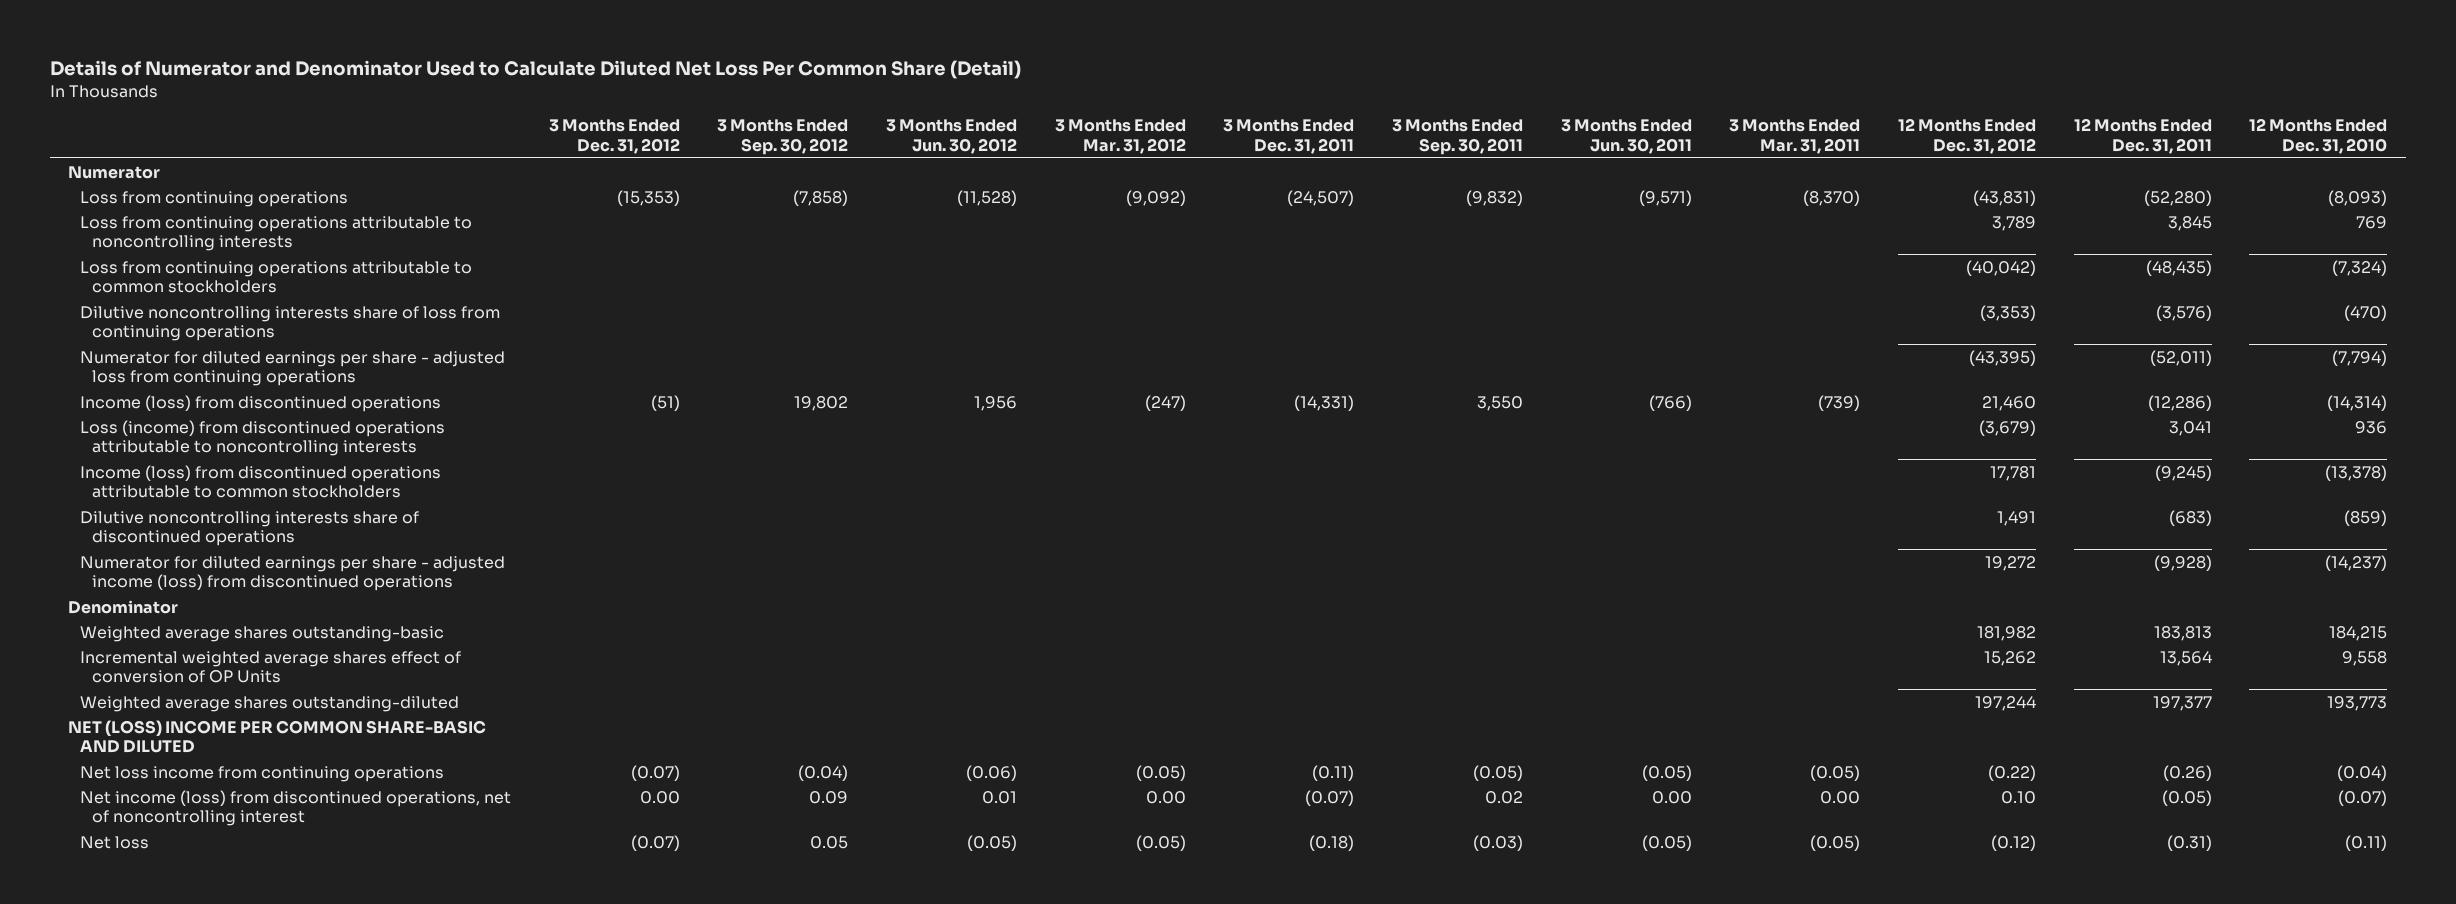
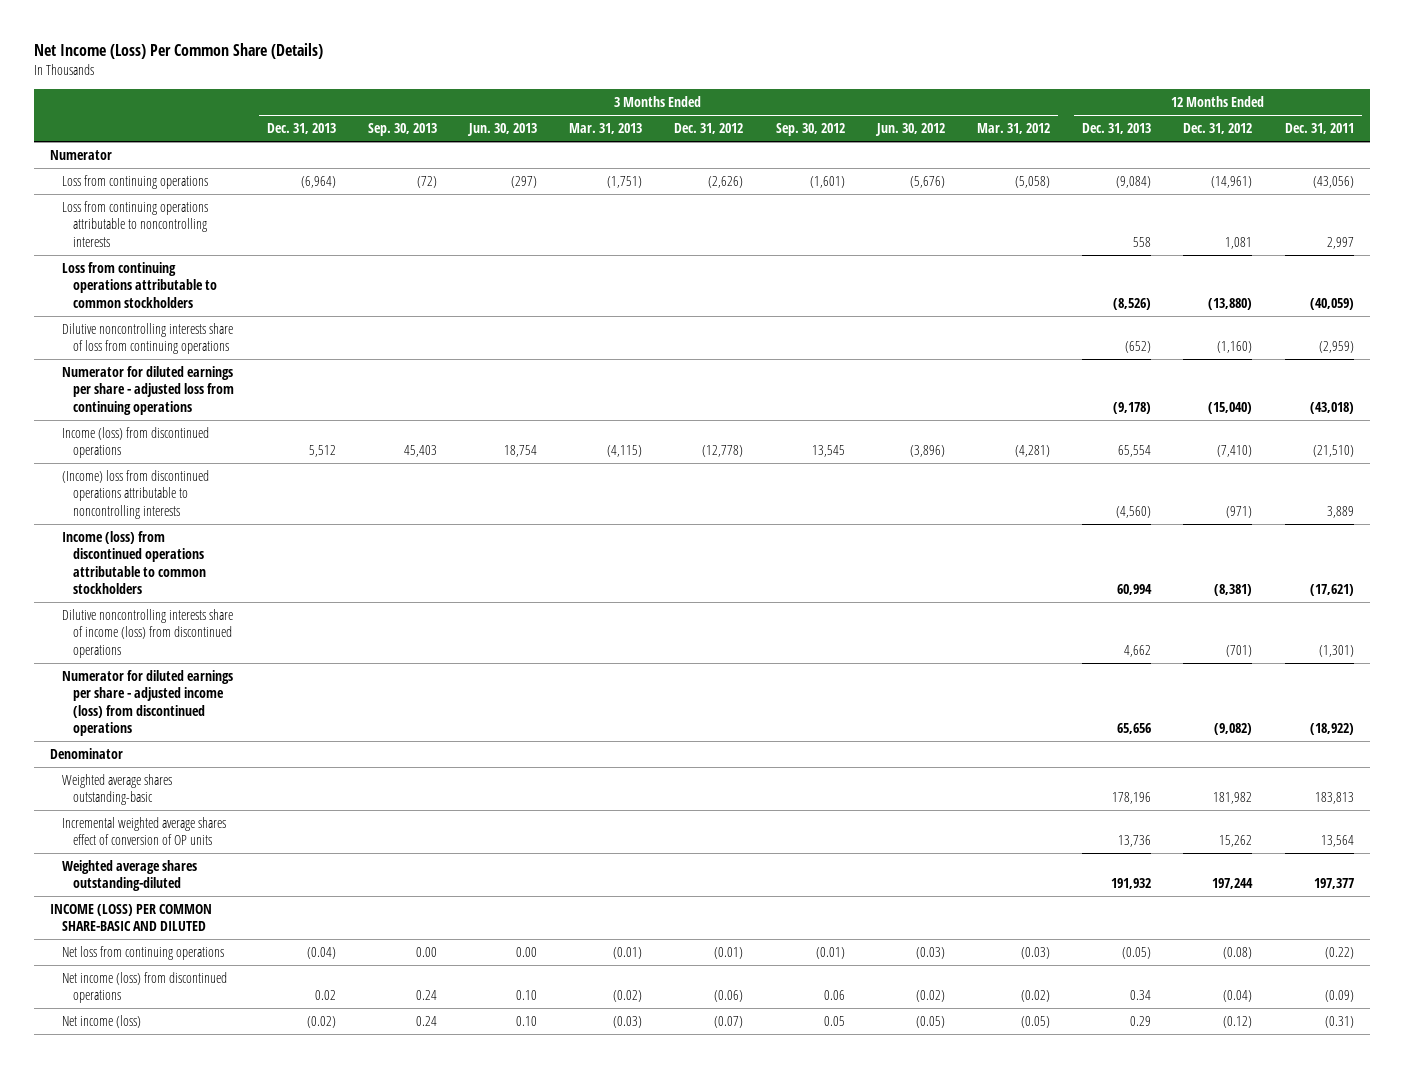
[49,59,1021,79] Details of Numerator and Denominator Used to Calculate Diluted Net Loss Per Common Share (Detail) -> [33,42,323,59] Net Income (Loss) Per Common Share (Details)
[1223,119,1355,154] 3 Months Ended Dec. 31, 2011 -> none
[1392,119,1524,155] 3 Months Ended Sep. 30, 2011 -> none
[1560,119,1692,154] 3 Months Ended Jun. 30, 2011 -> none
[1729,119,1861,154] 3 Months Ended Mar. 31, 2011 -> none
[2249,118,2388,154] 12 Months Ended Dec. 31, 2010 -> none
none -> [266,123,336,135] Dec. 31, 2013
none -> [367,123,437,137] Sep. 30, 2013
none -> [466,123,537,137] Jun. 30, 2013
none -> [569,123,643,135] Mar. 31, 2013
none -> [1082,123,1152,135] Dec. 31, 2013
[616,189,680,206] (15,353) -> [708,176,744,189] (2,626)
[793,189,849,206] (7,858) -> [809,176,845,189] (1,601)
[956,189,1017,206] (11,528) -> [909,176,945,189] (5,676)
[1125,189,1186,206] (9,092) -> [1014,176,1050,189] (5,058)
[1973,189,2037,206] (43,831) -> [1211,176,1253,189] (14,961)
[2143,189,2212,206] (52,280) -> [1312,176,1354,189] (43,056)
[1992,215,2037,231] 3,789 -> [1225,236,1253,249] 1,081
[2167,215,2212,231] 3,845 -> [1326,236,1354,249] 2,997
[1966,259,2037,276] (40,042) -> [1208,297,1253,310] (13,880)
[2145,259,2212,276] (48,435) -> [1309,297,1354,310] (40,059)
[1980,304,2037,321] (3,353) -> [1217,341,1253,354] (1,160)
[2155,304,2212,321] (3,576) -> [1318,341,1354,354] (2,959)
[1969,349,2037,366] (43,395) -> [1208,401,1253,414] (15,040)
[2149,349,2212,366] (52,011) -> [1309,401,1354,414] (43,018)
[650,394,680,411] (51) -> [702,445,744,458] (12,778)
[794,395,849,411] 19,802 -> [811,445,845,458] 13,545
[973,395,1017,411] 1,956 -> [909,445,945,458] (3,896)
[1144,394,1186,411] (247) -> [1014,445,1050,458] (4,281)
[1982,395,2037,411] 21,460 -> [1217,445,1253,458] (7,410)
[2147,394,2212,411] (12,286) -> [1312,445,1354,458] (21,510)
[79,419,445,457] Loss (income) from discontinued operations attributable to noncontrolling interests -> [61,470,209,519] (Income) loss from discontinued operations attributable to noncontrolling interests
[1979,419,2037,436] (3,679) -> [1226,505,1253,518] (971)
[2168,420,2212,436] 3,041 -> [1326,505,1354,518] 3,889
[1990,465,2037,481] 17,781 -> [1214,583,1253,596] (8,381)
[2154,464,2212,481] (9,245) -> [1309,583,1354,596] (17,621)
[79,510,419,547] Dilutive noncontrolling interests share of discontinued operations -> [61,609,233,658] Dilutive noncontrolling interests share of income (loss) from discontinued operations
[1997,510,2037,526] 1,491 -> [1226,644,1253,657] (701)
[2168,509,2212,526] (683) -> [1318,644,1354,657] (1,301)
[1985,555,2037,571] 19,272 -> [1214,722,1253,735] (9,082)
[2153,554,2212,571] (9,928) -> [1309,722,1354,735] (18,922)
[79,650,461,684] Incremental weighted average shares effect of conversion of OP Units -> [61,817,226,846] Incremental weighted average shares effect of conversion of OP units
[68,719,487,754] NET (LOSS) INCOME PER COMMON SHARE-BASIC AND DILUTED -> [49,904,212,932] INCOME (LOSS) PER COMMON SHARE-BASIC AND DILUTED
[79,765,444,782] Net loss income from continuing operations -> [61,946,224,961] Net loss from continuing operations
[630,764,680,781] (0.07) -> [714,947,744,960] (0.01)
[798,764,849,781] (0.04) -> [815,947,845,960] (0.01)
[965,764,1017,781] (0.06) -> [915,947,945,960] (0.03)
[1135,764,1186,781] (0.05) -> [1020,947,1050,960] (0.03)
[1988,764,2037,781] (0.22) -> [1223,947,1253,960] (0.08)
[2162,764,2212,781] (0.26) -> [1324,947,1354,960] (0.22)
[79,789,511,827] Net income (loss) from discontinued operations, net of noncontrolling interest -> [61,972,227,1004] Net income (loss) from discontinued operations
[639,790,680,804] 0.00 -> [714,990,744,1003] (0.06)
[809,790,849,804] 0.09 -> [823,990,845,1001] 0.06
[981,790,1017,804] 0.01 -> [915,990,945,1003] (0.02)
[1145,790,1186,804] 0.00 -> [1020,990,1050,1003] (0.02)
[2001,790,2037,804] 0.10 -> [1223,990,1253,1003] (0.04)
[2161,789,2212,806] (0.05) -> [1324,990,1354,1003] (0.09)
[79,835,149,849] Net loss -> [61,1015,141,1029] Net income (loss)

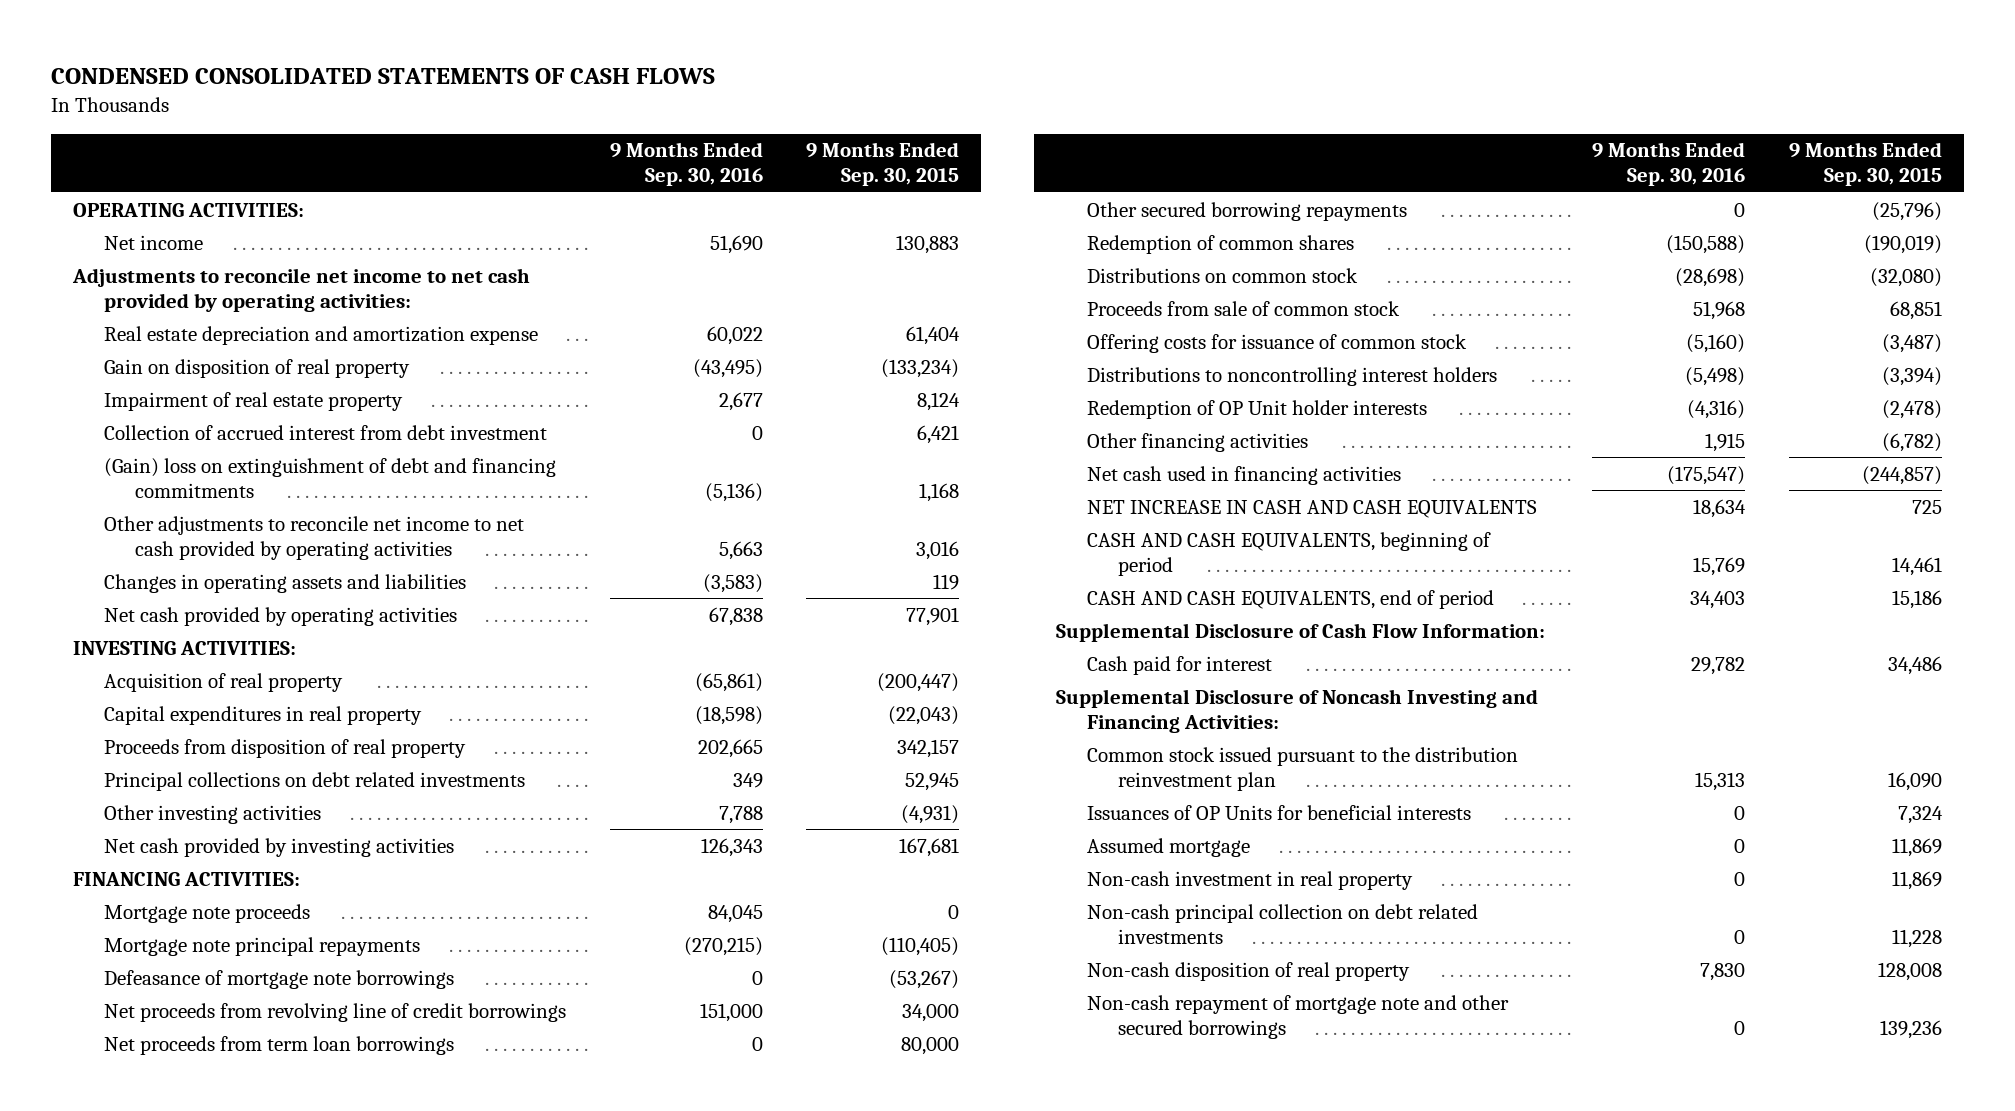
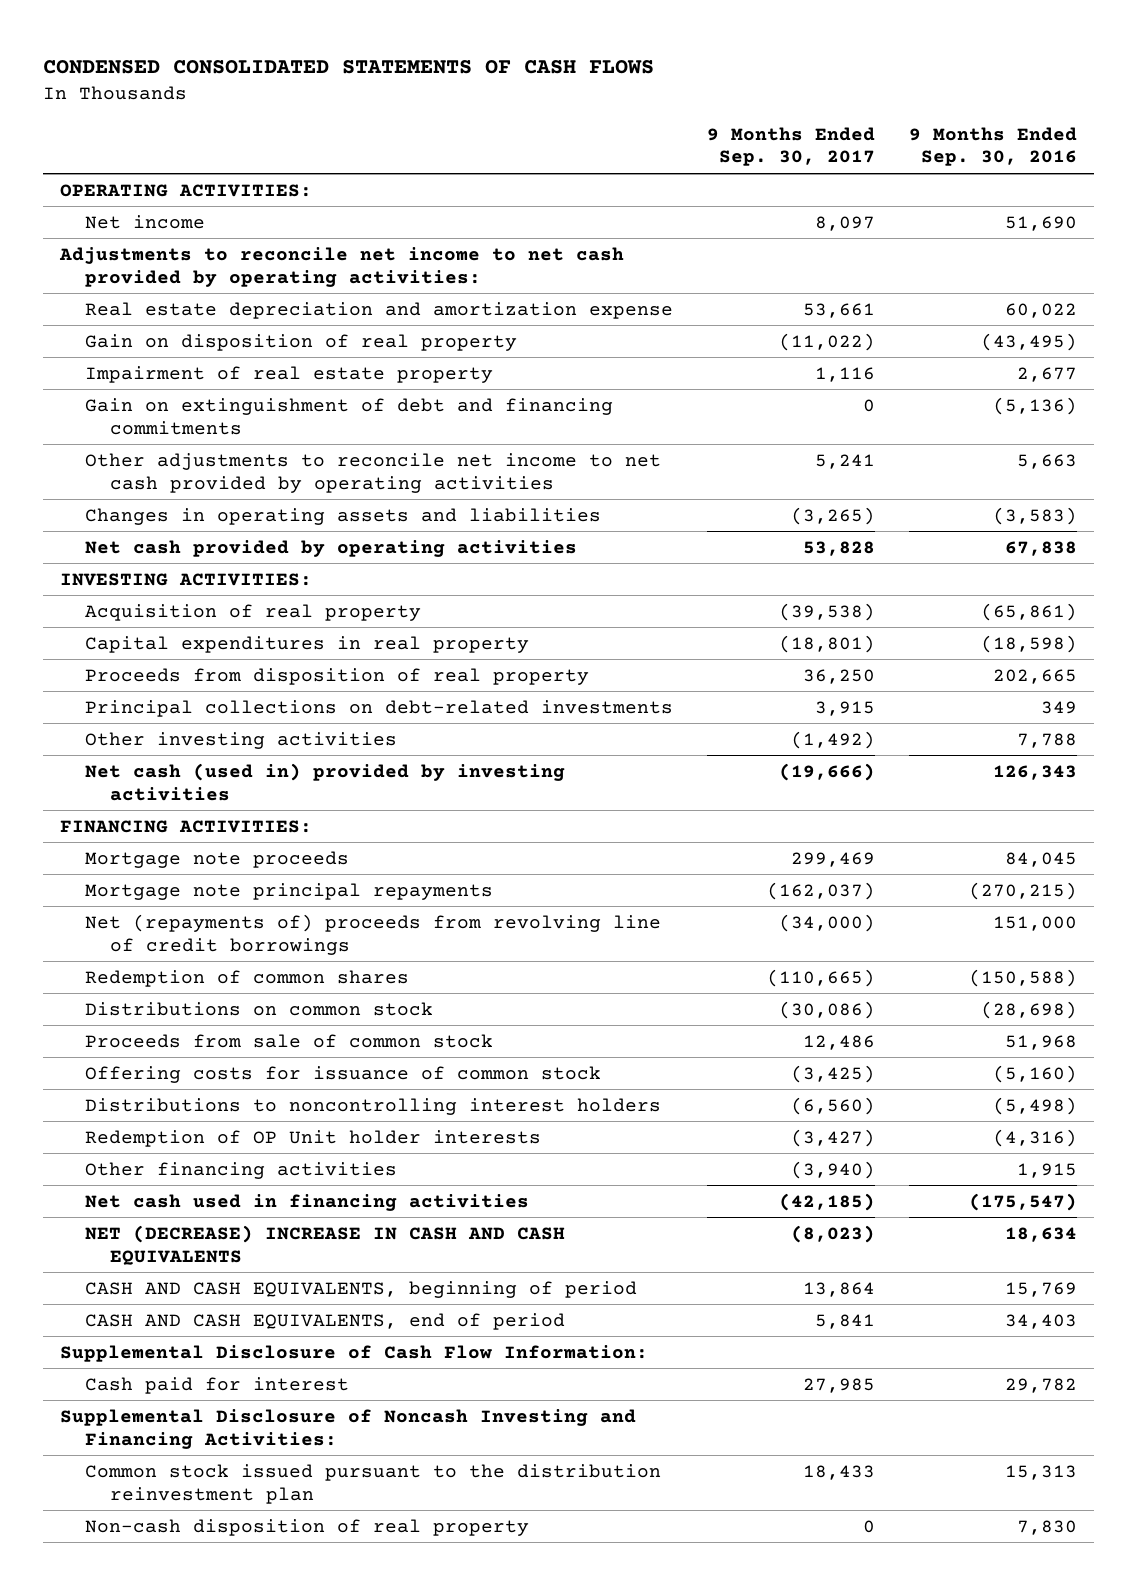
[806,142,960,187] 9 Months Ended Sep. 30, 2015 -> none
none -> [706,126,875,167] 9 Months Ended Sep. 30, 2017
[103,424,547,440] Collection of accrued interest from debt investment -> none
[103,457,556,498] (Gain) loss on extinguishment of debt and financing commitments -> [84,397,613,435] Gain on extinguishment of debt and financing commitments
[103,771,525,791] Principal collections on debt related investments -> [84,699,673,717] Principal collections on debt-related investments
[103,837,454,857] Net cash provided by investing activities -> [84,762,565,801] Net cash (used in) provided by investing activities
[103,969,454,989] Defeasance of mortgage note borrowings -> none
[103,1035,454,1055] Net proceeds from term loan borrowings -> none
[1086,201,1407,221] Other secured borrowing repayments -> none
[103,1002,566,1022] Net proceeds from revolving line of credit borrowings -> [84,913,661,955] Net (repayments of) proceeds from revolving line of credit borrowings
[1086,499,1537,518] NET INCREASE IN CASH AND CASH EQUIVALENTS -> [84,1224,565,1265] NET (DECREASE) INCREASE IN CASH AND CASH EQUIVALENTS
[1086,804,1471,820] Issuances of OP Units for beneficial interests -> none
[1086,837,1250,857] Assumed mortgage -> none
[1086,870,1413,890] Non-cash investment in real property -> none
[1086,903,1478,944] Non-cash principal collection on debt related investments -> none
[1086,994,1509,1039] Non-cash repayment of mortgage note and other secured borrowings -> none

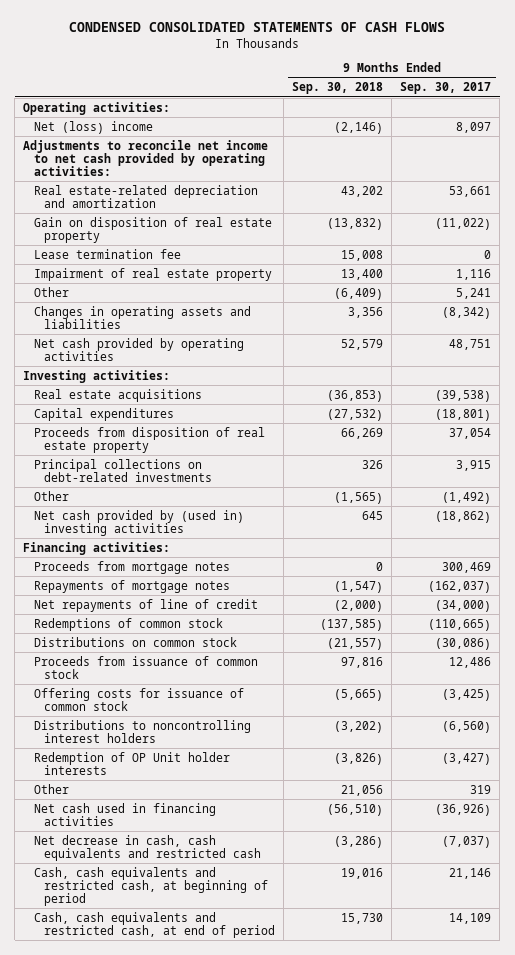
[909,126,1078,167] 9 Months Ended Sep. 30, 2016 -> none
none -> [291,82,383,95] Sep. 30, 2018
[59,183,312,197] OPERATING ACTIVITIES: -> [23,101,171,115] Operating activities:
[84,214,205,229] Net income -> [33,120,153,134] Net (loss) income
[84,301,673,319] Real estate depreciation and amortization expense -> [33,184,258,208] Real estate-related depreciation and amortization
[84,333,517,351] Gain on disposition of real property -> [33,216,272,243] Gain on disposition of real estate property
none -> [33,248,181,259] Lease termination fee
[84,397,613,435] Gain on extinguishment of debt and financing commitments -> none
[84,452,661,493] Other adjustments to reconcile net income to net cash provided by operating activities -> [33,286,69,297] Other
[790,506,875,525] (3,265) -> [442,306,492,319] (8,342)
[802,540,875,556] 53,828 -> [449,338,492,350] 48,751
[59,572,312,586] INVESTING ACTIVITIES: -> [23,369,171,383] Investing activities:
[84,603,421,621] Acquisition of real property -> [33,388,202,402] Real estate acquisitions
[84,635,529,653] Capital expenditures in real property -> [33,407,174,421] Capital expenditures
[84,667,589,685] Proceeds from disposition of real property -> [33,426,265,453] Proceeds from disposition of real estate property
[802,668,875,684] 36,250 -> [449,427,492,439] 37,054
[84,850,349,868] Mortgage note proceeds -> none
[84,731,397,749] Other investing activities -> [33,490,69,501] Other
[84,762,565,801] Net cash (used in) provided by investing activities -> [33,509,244,536] Net cash provided by (used in) investing activities
[778,762,875,781] (19,666) -> [435,510,492,523] (18,862)
[59,819,312,833] FINANCING ACTIVITIES: -> [23,541,171,555] Financing activities:
none -> [33,560,230,574] Proceeds from mortgage notes
[84,882,493,900] Mortgage note principal repayments -> [33,579,230,593] Repayments of mortgage notes
[84,913,661,955] Net (repayments of) proceeds from revolving line of credit borrowings -> [33,598,258,612] Net repayments of line of credit
[84,969,409,987] Redemption of common shares -> [33,617,223,631] Redemptions of common stock
[84,1033,493,1048] Proceeds from sale of common stock -> [33,655,258,679] Proceeds from issuance of common stock
[59,1344,648,1362] Supplemental Disclosure of Cash Flow Information: -> none
[84,1376,349,1394] Cash paid for interest -> none
[59,1408,636,1449] Supplemental Disclosure of Noncash Investing and Financing Activities: -> none
[84,1463,661,1504] Common stock issued pursuant to the distribution reinvestment plan -> none
[84,1518,529,1536] Non-cash disposition of real property -> none
[84,1161,397,1179] Other financing activities -> [33,783,69,794] Other
[790,1160,875,1179] (3,940) -> [470,784,492,794] 319
[778,1192,875,1211] (42,185) -> [435,803,492,816] (36,926)
[84,1224,565,1265] NET (DECREASE) INCREASE IN CASH AND CASH EQUIVALENTS -> [33,834,261,861] Net decrease in cash, cash equivalents and restricted cash
[790,1224,875,1243] (8,023) -> [442,835,492,848] (7,037)
[84,1280,637,1298] CASH AND CASH EQUIVALENTS, beginning of period -> [33,866,268,906] Cash, cash equivalents and restricted cash, at beginning of period
[802,1281,875,1297] 13,864 -> [449,867,492,879] 21,146
[84,1312,565,1330] CASH AND CASH EQUIVALENTS, end of period -> [33,911,275,938] Cash, cash equivalents and restricted cash, at end of period
[814,1313,875,1329] 5,841 -> [449,912,492,924] 14,109

